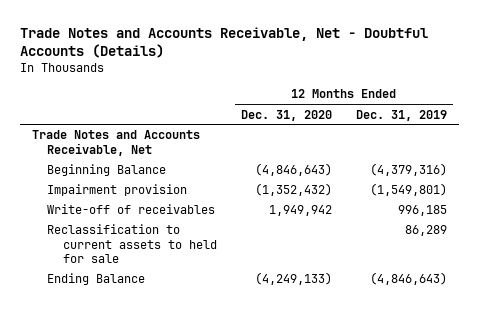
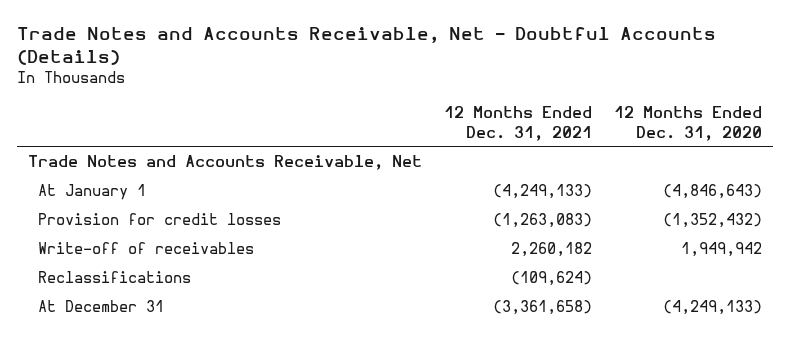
[356,109,448,121] Dec. 31, 2019 -> none
none -> [443,106,592,141] 12 Months Ended Dec. 31, 2021
[47,164,167,177] Beginning Balance -> [38,183,147,200] At January 1
[47,184,188,197] Impairment provision -> [38,212,282,225] Provision for credit losses
[47,224,217,264] Reclassification to current assets to held for sale -> none
none -> [38,270,192,283] Reclassifications
[47,273,146,286] Ending Balance -> [38,299,165,312] At December 31

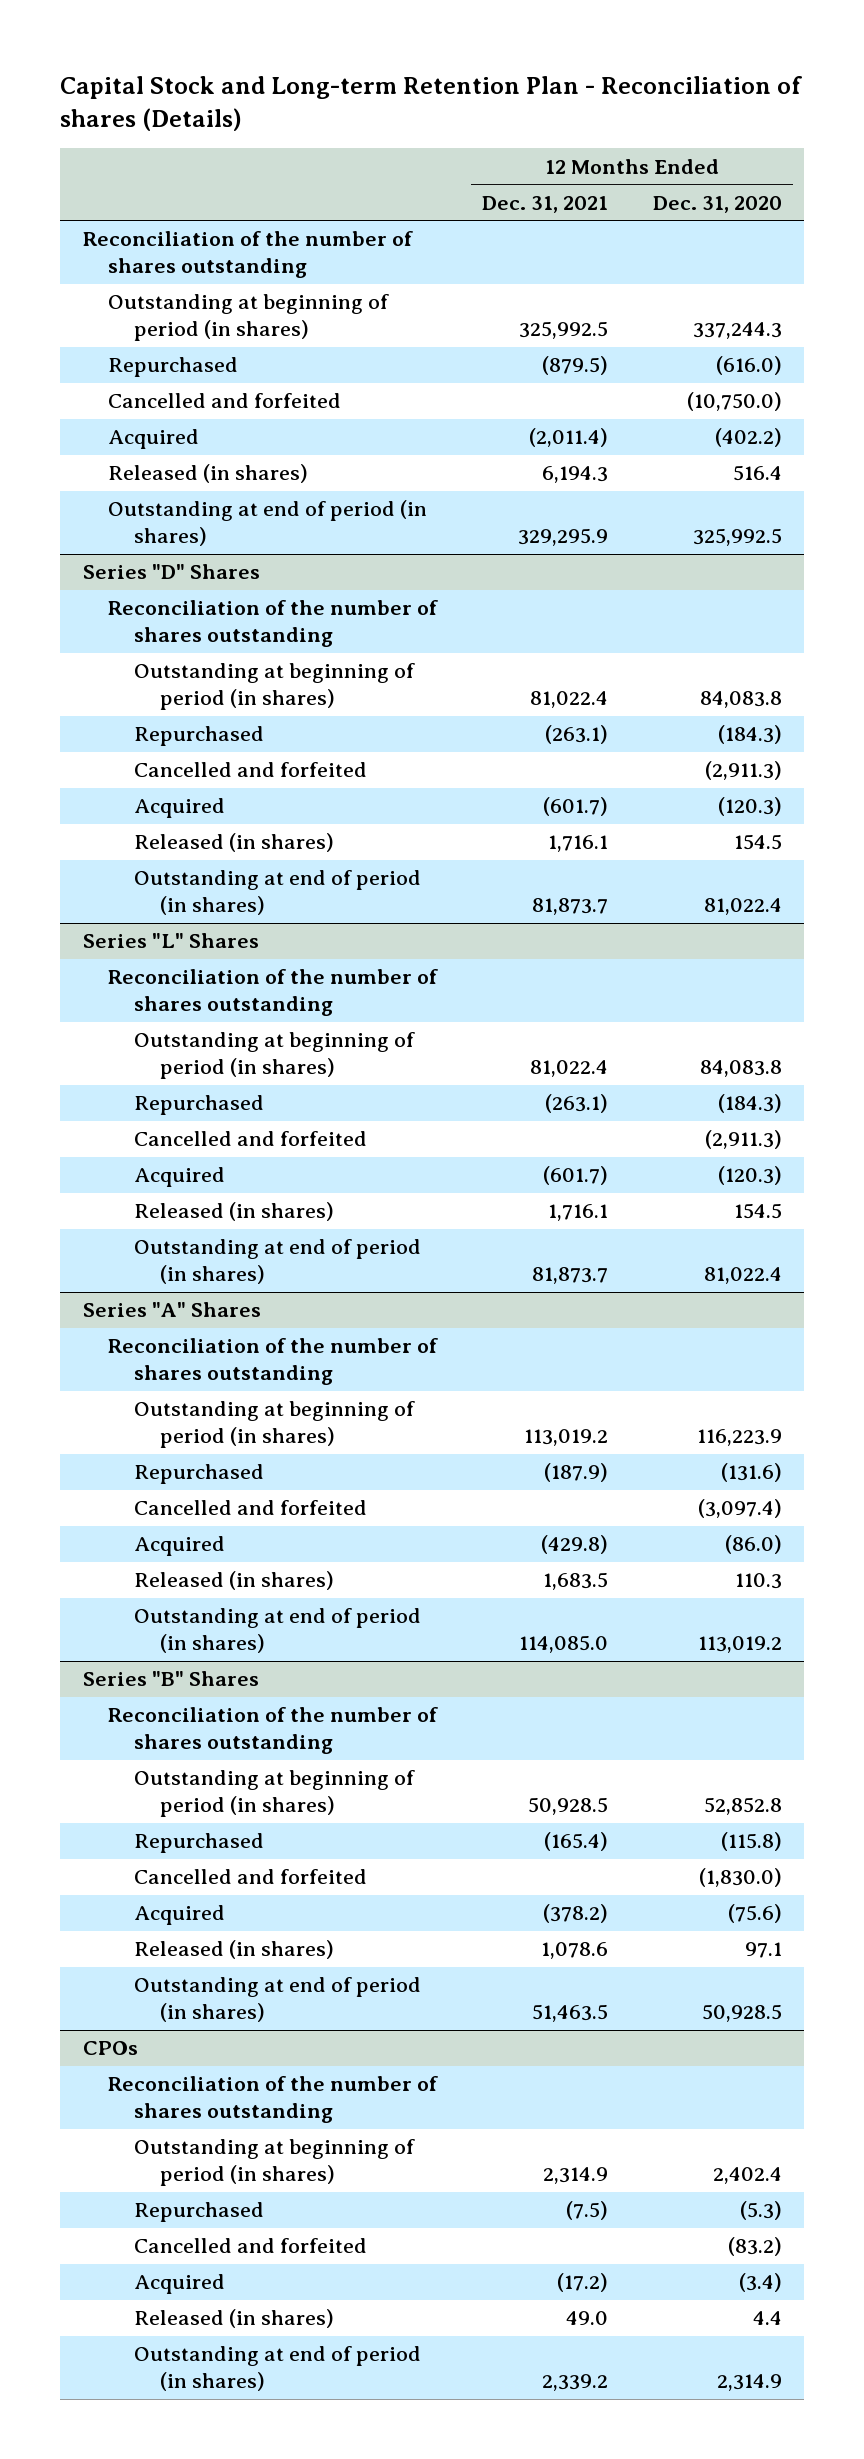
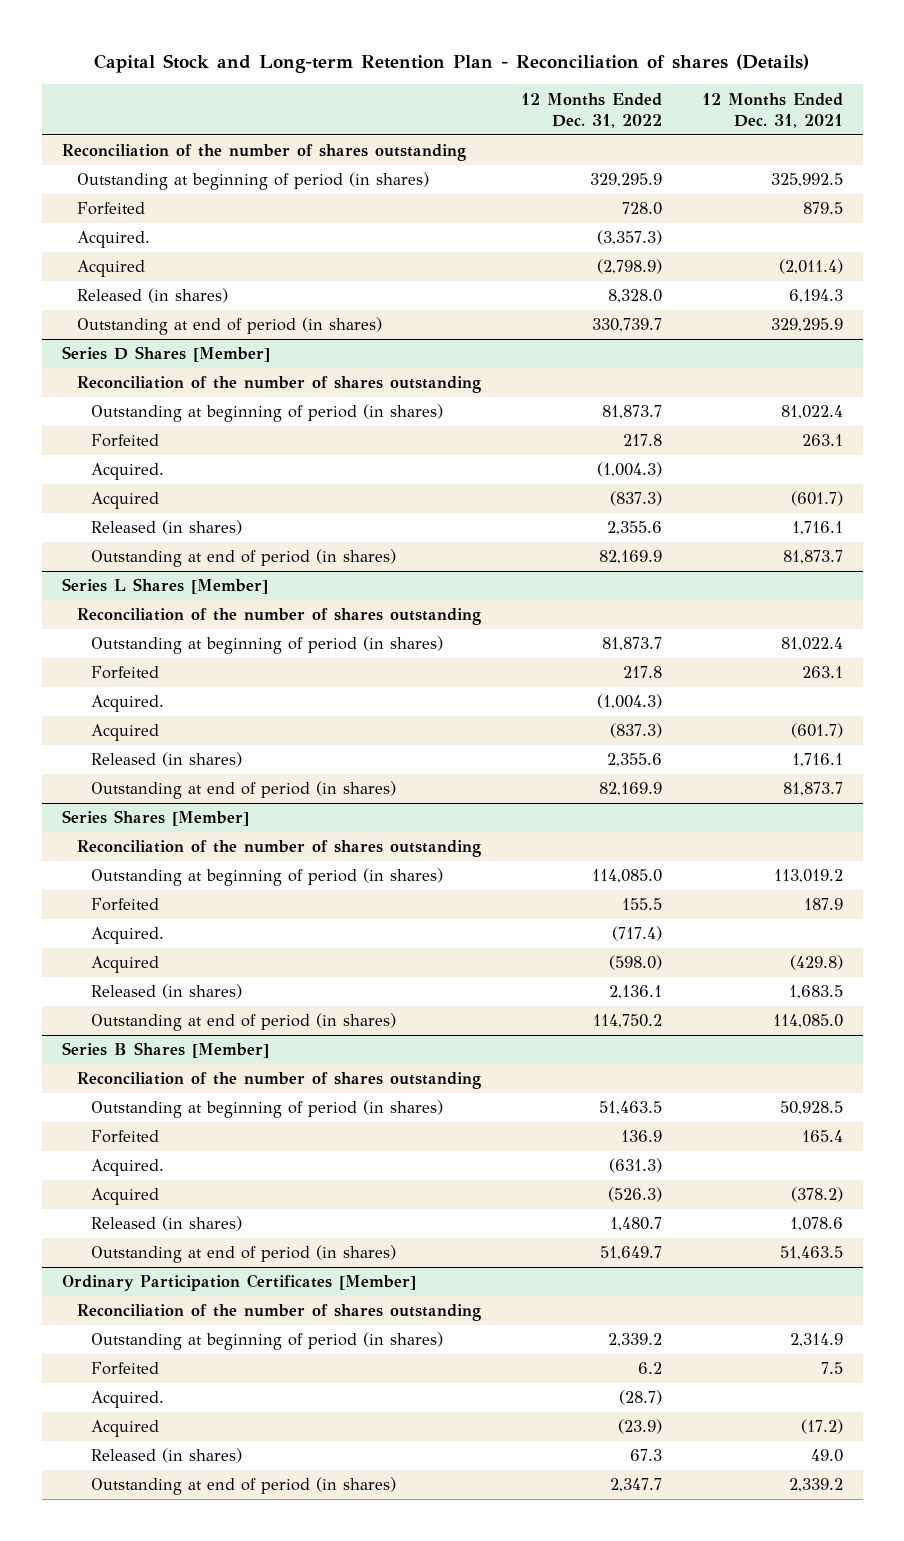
[652,195,782,213] Dec. 31, 2020 -> none
none -> [520,92,662,129] 12 Months Ended Dec. 31, 2022
[108,357,239,378] Repurchased -> none
[108,393,342,409] Cancelled and forfeited -> none
none -> [76,202,145,216] Forfeited
none -> [76,231,150,249] Acquired.
[82,564,260,580] Series "D" Shares -> [61,346,270,363] Series D Shares [Member]
[134,726,265,747] Repurchased -> none
[134,762,368,778] Cancelled and forfeited -> none
none -> [91,434,160,448] Forfeited
none -> [91,463,165,481] Acquired.
[82,933,259,949] Series "L" Shares -> [61,578,268,595] Series L Shares [Member]
[134,1095,265,1116] Repurchased -> none
[134,1131,368,1147] Cancelled and forfeited -> none
none -> [91,666,160,680] Forfeited
none -> [91,695,165,713] Acquired.
[82,1302,261,1318] Series "A" Shares -> [61,810,249,827] Series Shares [Member]
[134,1464,265,1485] Repurchased -> none
[134,1500,368,1516] Cancelled and forfeited -> none
none -> [91,898,160,912] Forfeited
none -> [91,927,165,945] Acquired.
[82,1671,259,1687] Series "B" Shares -> [61,1042,269,1059] Series B Shares [Member]
[134,1833,265,1854] Repurchased -> none
[134,1869,368,1885] Cancelled and forfeited -> none
none -> [91,1130,160,1144] Forfeited
none -> [91,1159,165,1177] Acquired.
[82,2041,138,2056] CPOs -> [61,1274,416,1292] Ordinary Participation Certificates [Member]
[134,2202,265,2223] Repurchased -> none
[134,2238,368,2254] Cancelled and forfeited -> none
none -> [91,1362,160,1376] Forfeited
none -> [91,1391,165,1409] Acquired.

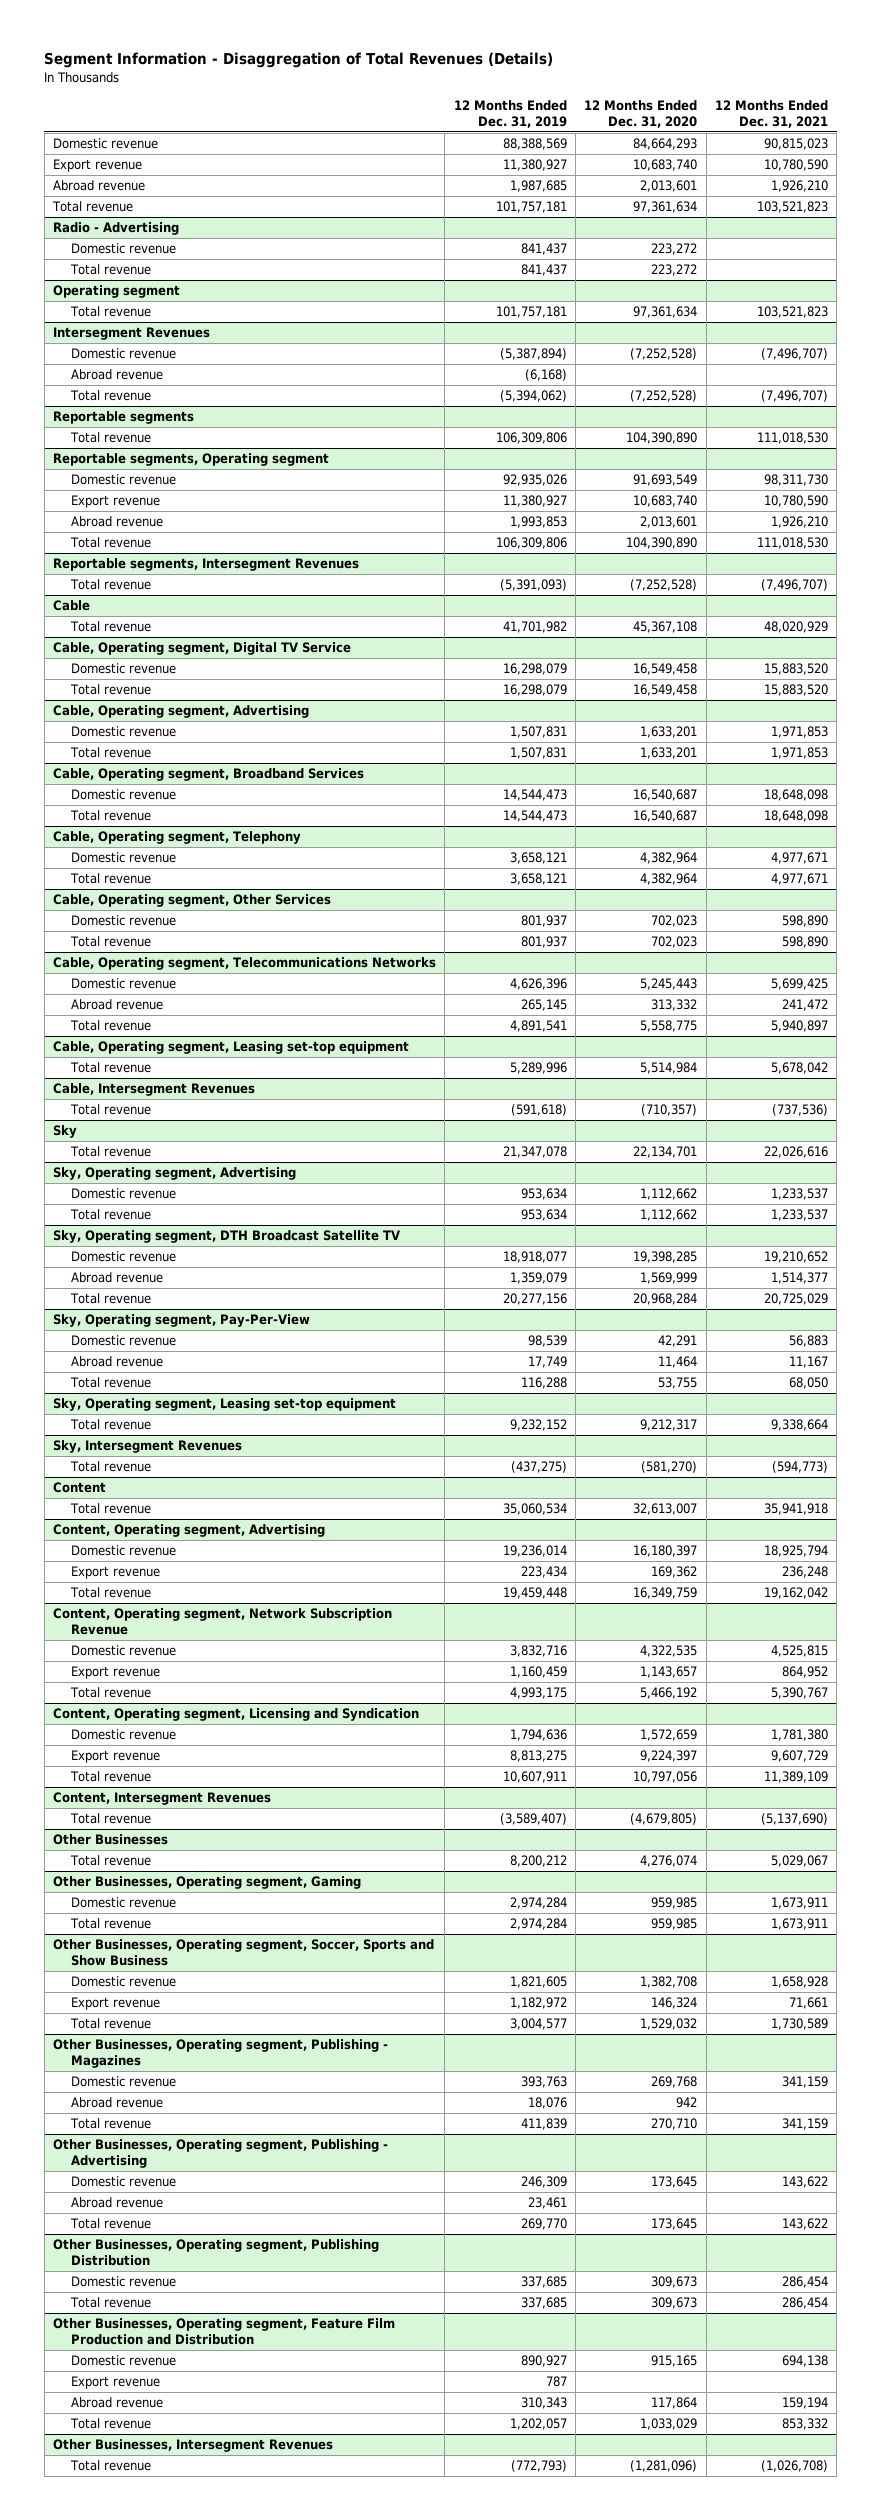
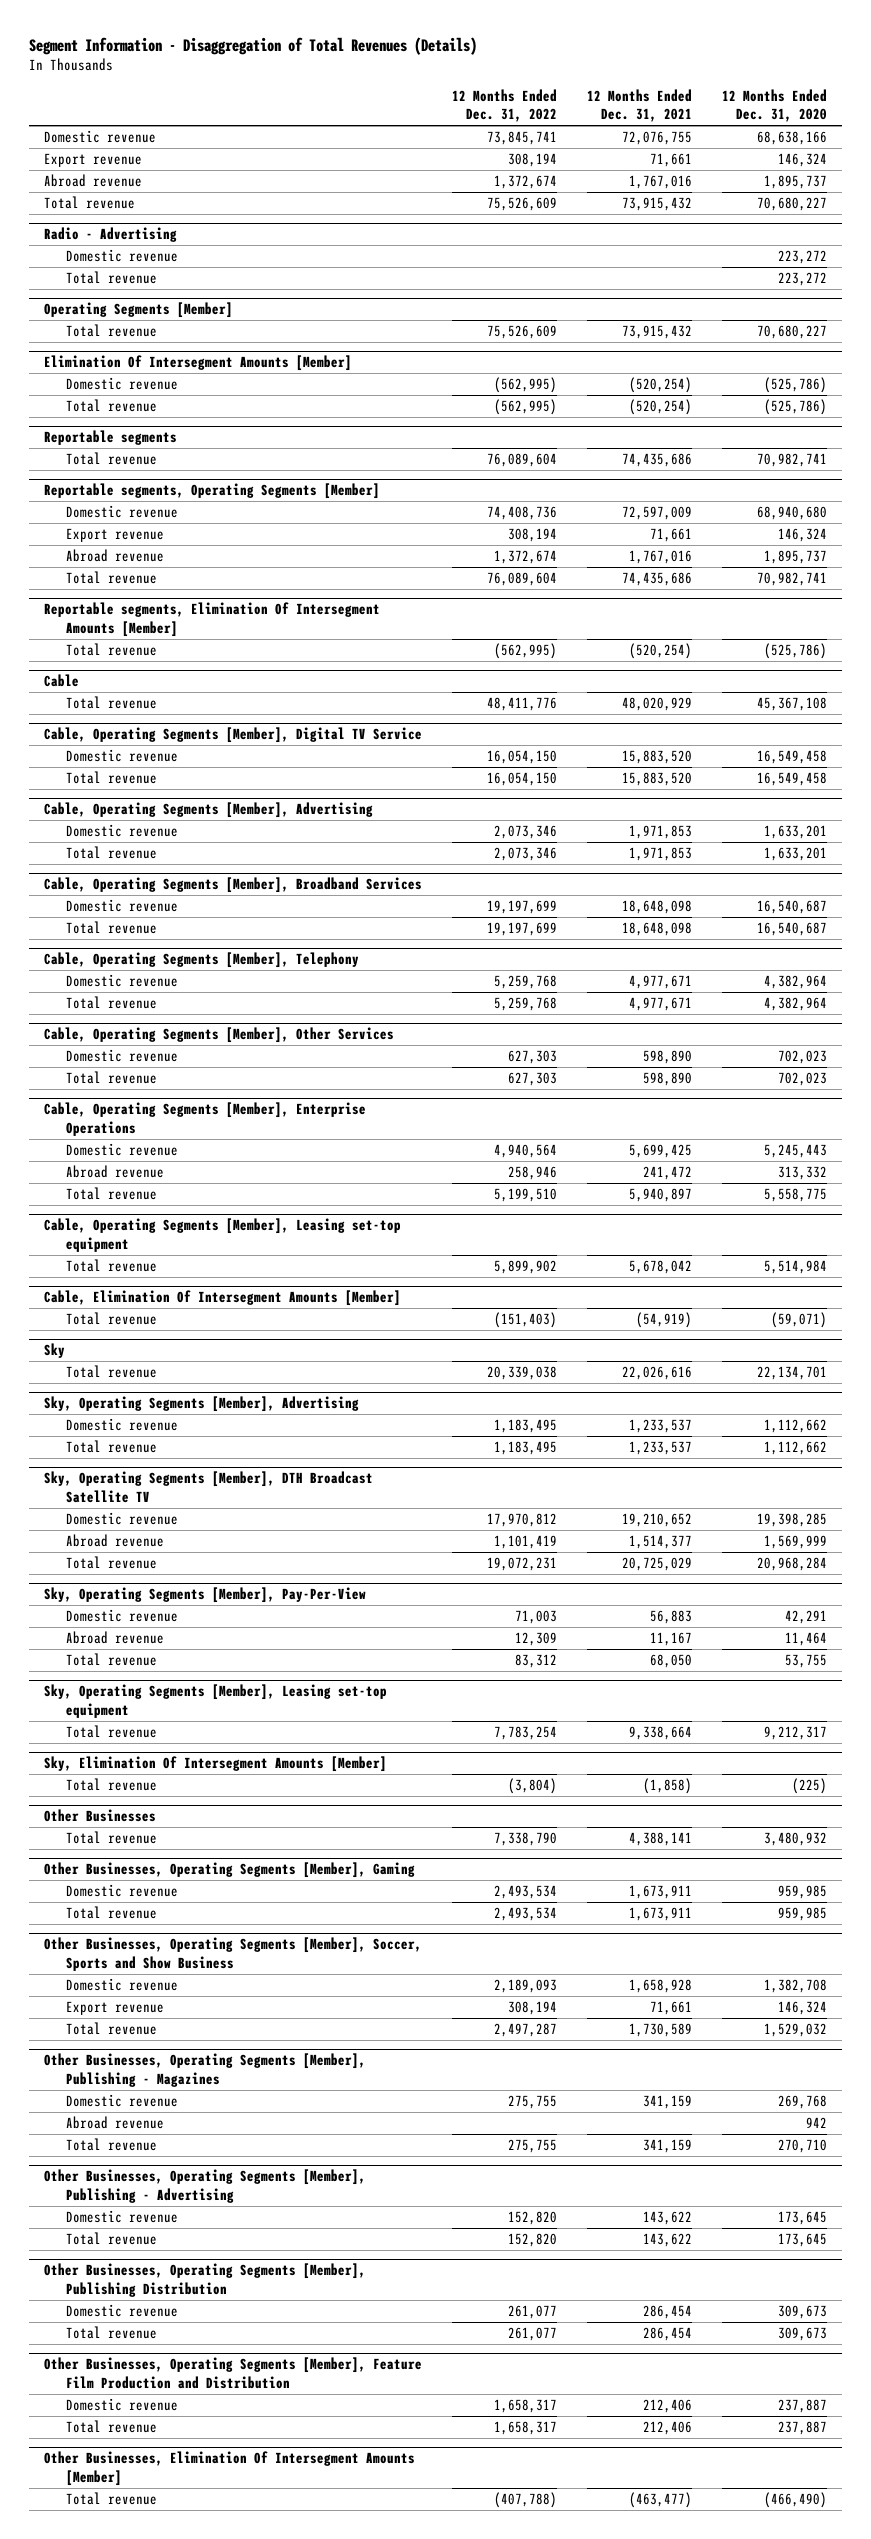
[453,99,567,128] 12 Months Ended Dec. 31, 2019 -> none
none -> [451,88,557,123] 12 Months Ended Dec. 31, 2022
[633,138,698,151] 84,664,293 -> [756,131,827,146] 68,638,166
[764,138,829,151] 90,815,023 -> [621,131,692,146] 72,076,755
[633,159,698,172] 10,683,740 -> [777,153,827,168] 146,324
[764,159,829,172] 10,780,590 -> [649,153,692,168] 71,661
[640,180,698,193] 2,013,601 -> [763,175,827,190] 1,895,737
[771,180,829,193] 1,926,210 -> [628,175,692,190] 1,767,016
[633,201,698,214] 97,361,634 -> [756,197,827,212] 70,680,227
[757,201,829,214] 103,521,823 -> [621,197,692,212] 73,915,432
[71,369,164,381] Abroad revenue -> none
[53,285,181,299] Operating segment -> [43,302,233,319] Operating Segments [Member]
[633,306,698,319] 97,361,634 -> [756,325,827,340] 70,680,227
[757,306,829,319] 103,521,823 -> [621,325,692,340] 73,915,432
[53,327,211,341] Intersegment Revenues -> [43,355,352,372] Elimination Of Intersegment Amounts [Member]
[630,348,698,361] (7,252,528) -> [763,377,827,394] (525,786)
[761,348,829,361] (7,496,707) -> [628,377,692,394] (520,254)
[630,390,698,403] (7,252,528) -> [763,399,827,416] (525,786)
[761,390,829,403] (7,496,707) -> [628,399,692,416] (520,254)
[53,558,360,572] Reportable segments, Intersegment Revenues -> none
[626,432,698,445] 104,390,890 -> [756,453,827,468] 70,982,741
[757,432,829,445] 111,018,530 -> [621,453,692,468] 74,435,686
[53,453,330,467] Reportable segments, Operating segment -> [43,483,380,500] Reportable segments, Operating Segments [Member]
[633,474,698,487] 91,693,549 -> [756,506,827,521] 68,940,680
[764,474,829,487] 98,311,730 -> [621,506,692,521] 72,597,009
[633,495,698,508] 10,683,740 -> [777,528,827,543] 146,324
[764,495,829,508] 10,780,590 -> [649,528,692,543] 71,661
[640,516,698,529] 2,013,601 -> [763,550,827,565] 1,895,737
[771,516,829,529] 1,926,210 -> [628,550,692,565] 1,767,016
[626,537,698,550] 104,390,890 -> [756,572,827,587] 70,982,741
[757,537,829,550] 111,018,530 -> [621,572,692,587] 74,435,686
none -> [43,602,380,637] Reportable segments, Elimination Of Intersegment Amounts [Member]
[630,579,698,592] (7,252,528) -> [763,643,827,660] (525,786)
[761,579,829,592] (7,496,707) -> [628,643,692,660] (520,254)
[53,642,352,656] Cable, Operating segment, Digital TV Service -> [43,727,422,744] Cable, Operating Segments [Member], Digital TV Service
[53,705,310,719] Cable, Operating segment, Advertising -> [43,802,373,819] Cable, Operating Segments [Member], Advertising
[53,768,365,782] Cable, Operating segment, Broadband Services -> [43,877,422,894] Cable, Operating Segments [Member], Broadband Services
[53,831,302,845] Cable, Operating segment, Telephony -> [43,952,359,969] Cable, Operating Segments [Member], Telephony
[53,894,332,908] Cable, Operating segment, Other Services -> [43,1027,394,1044] Cable, Operating Segments [Member], Other Services
[53,957,437,971] Cable, Operating segment, Telecommunications Networks -> none
none -> [43,1102,366,1136] Cable, Operating Segments [Member], Enterprise Operations
[53,1041,410,1055] Cable, Operating segment, Leasing set-top equipment -> [43,1218,401,1252] Cable, Operating Segments [Member], Leasing set-top equipment
[53,1083,256,1097] Cable, Intersegment Revenues -> none
none -> [43,1290,401,1307] Cable, Elimination Of Intersegment Amounts [Member]
[641,1104,698,1117] (710,357) -> [770,1312,827,1329] (59,071)
[772,1104,829,1117] (737,536) -> [635,1312,692,1329] (54,919)
[53,1167,297,1181] Sky, Operating segment, Advertising -> [43,1396,359,1413] Sky, Operating Segments [Member], Advertising
[53,1230,401,1244] Sky, Operating segment, DTH Broadcast Satellite TV -> [43,1471,373,1503] Sky, Operating Segments [Member], DTH Broadcast Satellite TV
[53,1314,311,1328] Sky, Operating segment, Pay-Per-View -> [43,1587,366,1604] Sky, Operating Segments [Member], Pay-Per-View
[53,1398,397,1412] Sky, Operating segment, Leasing set-top equipment -> [43,1684,387,1718] Sky, Operating Segments [Member], Leasing set-top equipment
[53,1440,243,1454] Sky, Intersegment Revenues -> none
[53,1482,107,1494] Content -> none
[70,1503,152,1515] Total revenue -> none
[53,1524,326,1538] Content, Operating segment, Advertising -> none
[71,1545,177,1557] Domestic revenue -> none
[71,1566,161,1580] Export revenue -> none
[70,1587,152,1599] Total revenue -> none
[53,1608,393,1636] Content, Operating segment, Network Subscription Revenue -> none
[71,1645,177,1657] Domestic revenue -> none
[71,1666,161,1680] Export revenue -> none
[70,1687,152,1699] Total revenue -> none
[53,1708,420,1722] Content, Operating segment, Licensing and Syndication -> none
[71,1729,177,1741] Domestic revenue -> none
[71,1750,161,1764] Export revenue -> none
[70,1771,152,1783] Total revenue -> none
[53,1792,272,1806] Content, Intersegment Revenues -> none
[70,1813,152,1825] Total revenue -> none
none -> [43,1756,387,1773] Sky, Elimination Of Intersegment Amounts [Member]
[641,1461,698,1474] (581,270) -> [791,1778,827,1795] (225)
[772,1461,829,1474] (594,773) -> [642,1778,692,1795] (1,858)
[640,1855,698,1868] 4,276,074 -> [763,1832,827,1847] 3,480,932
[771,1855,829,1868] 5,029,067 -> [628,1832,692,1847] 4,388,141
[53,1876,362,1890] Other Businesses, Operating segment, Gaming -> [43,1862,415,1879] Other Businesses, Operating Segments [Member], Gaming
[53,1939,435,1967] Other Businesses, Operating segment, Soccer, Sports and Show Business -> [43,1937,422,1971] Other Businesses, Operating Segments [Member], Soccer, Sports and Show Business
[53,2039,389,2069] Other Businesses, Operating segment, Publishing - Magazines -> [43,2053,366,2087] Other Businesses, Operating Segments [Member], Publishing - Magazines
[53,2139,389,2169] Other Businesses, Operating segment, Publishing - Advertising -> [43,2169,366,2203] Other Businesses, Operating Segments [Member], Publishing - Advertising
[71,2197,164,2209] Abroad revenue -> none
[53,2239,380,2267] Other Businesses, Operating segment, Publishing Distribution -> [43,2263,366,2297] Other Businesses, Operating Segments [Member], Publishing Distribution
[71,2376,161,2390] Export revenue -> none
[71,2397,164,2409] Abroad revenue -> none
[53,2439,334,2453] Other Businesses, Intersegment Revenues -> none
[53,2318,396,2346] Other Businesses, Operating segment, Feature Film Production and Distribution -> [43,2357,422,2389] Other Businesses, Operating Segments [Member], Feature Film Production and Distribution
[651,2355,698,2368] 915,165 -> [777,2399,827,2414] 237,887
[782,2355,829,2368] 694,138 -> [642,2399,692,2414] 212,406
[640,2418,698,2431] 1,033,029 -> [777,2421,827,2436] 237,887
[782,2418,829,2431] 853,332 -> [642,2421,692,2436] 212,406
none -> [43,2451,415,2486] Other Businesses, Elimination Of Intersegment Amounts [Member]
[630,2460,698,2473] (1,281,096) -> [763,2492,827,2509] (466,490)
[761,2460,829,2473] (1,026,708) -> [628,2492,692,2509] (463,477)

